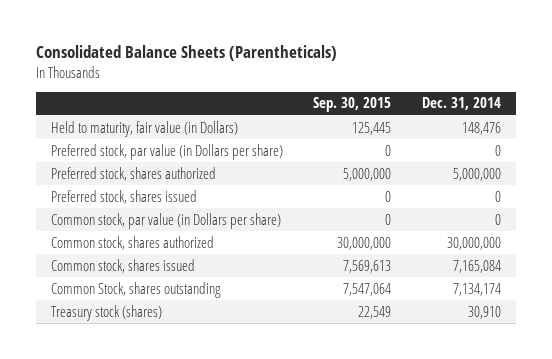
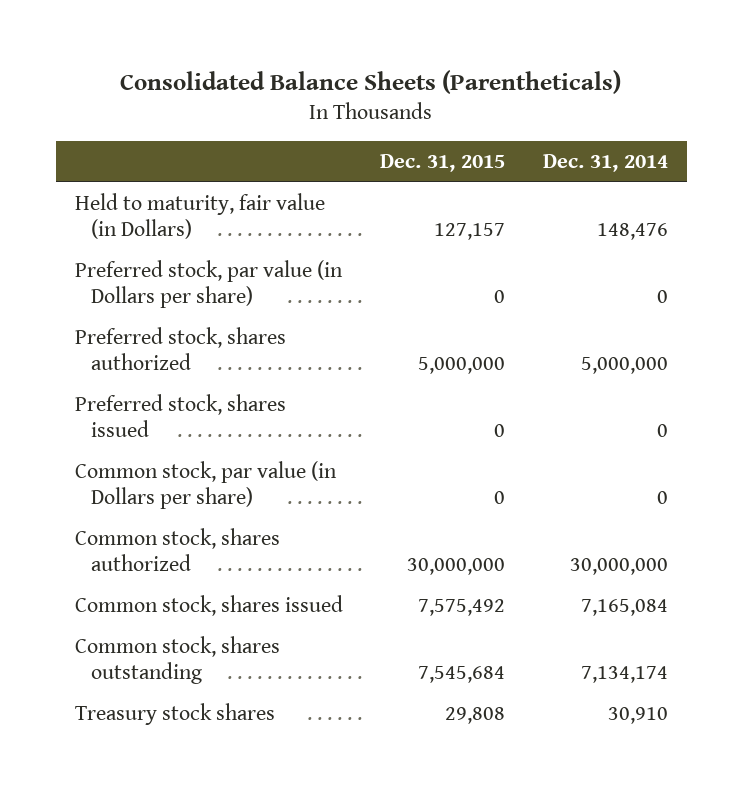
[313,97,392,113] Sep. 30, 2015 -> none
none -> [380,154,506,173] Dec. 31, 2015
[51,281,222,298] Common Stock, shares outstanding -> [74,636,280,685] Common stock, shares outstanding
[51,304,163,321] Treasury stock (shares) -> [74,703,275,726] Treasury stock shares

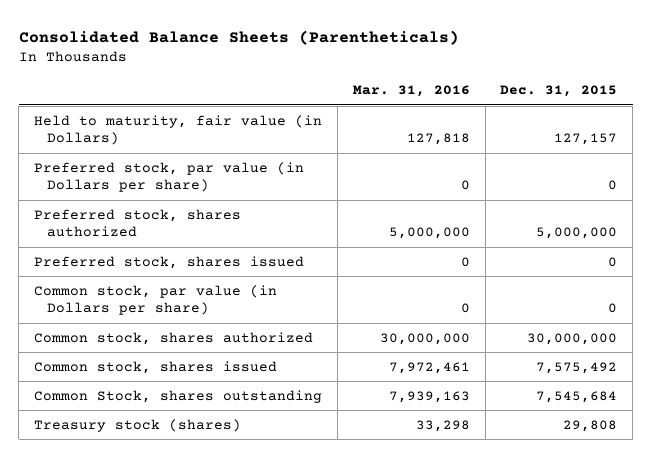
[543,154,669,173] Dec. 31, 2014 -> none
none -> [352,85,470,98] Mar. 31, 2016
[74,636,280,685] Common stock, shares outstanding -> [34,389,323,403] Common Stock, shares outstanding
[74,703,275,726] Treasury stock shares -> [34,418,242,432] Treasury stock (shares)

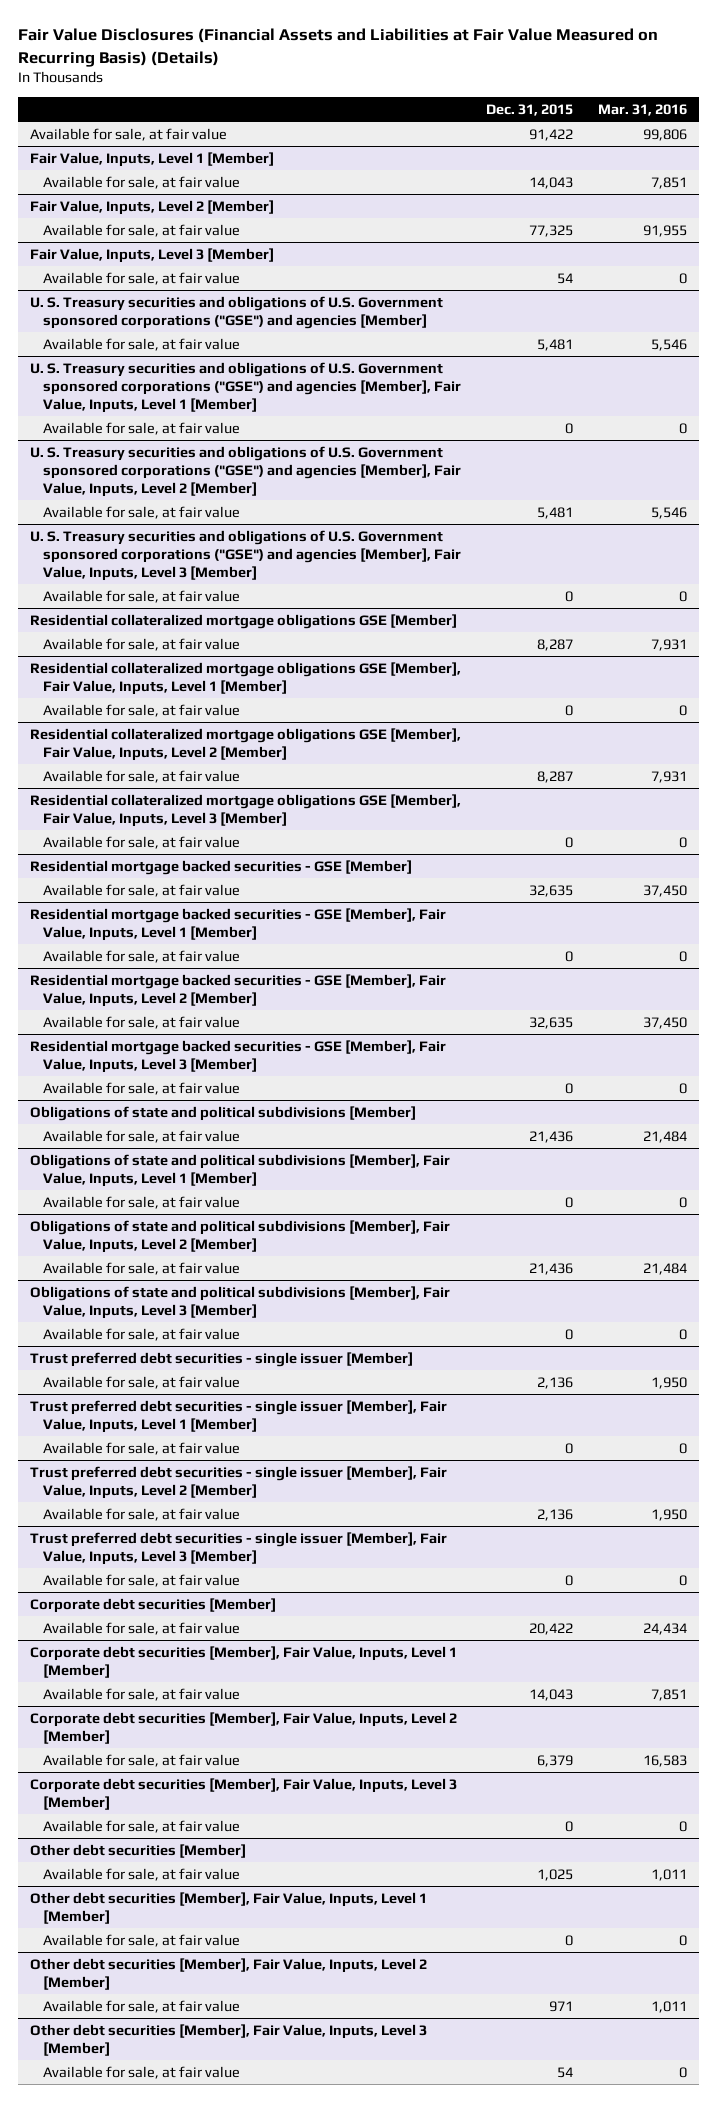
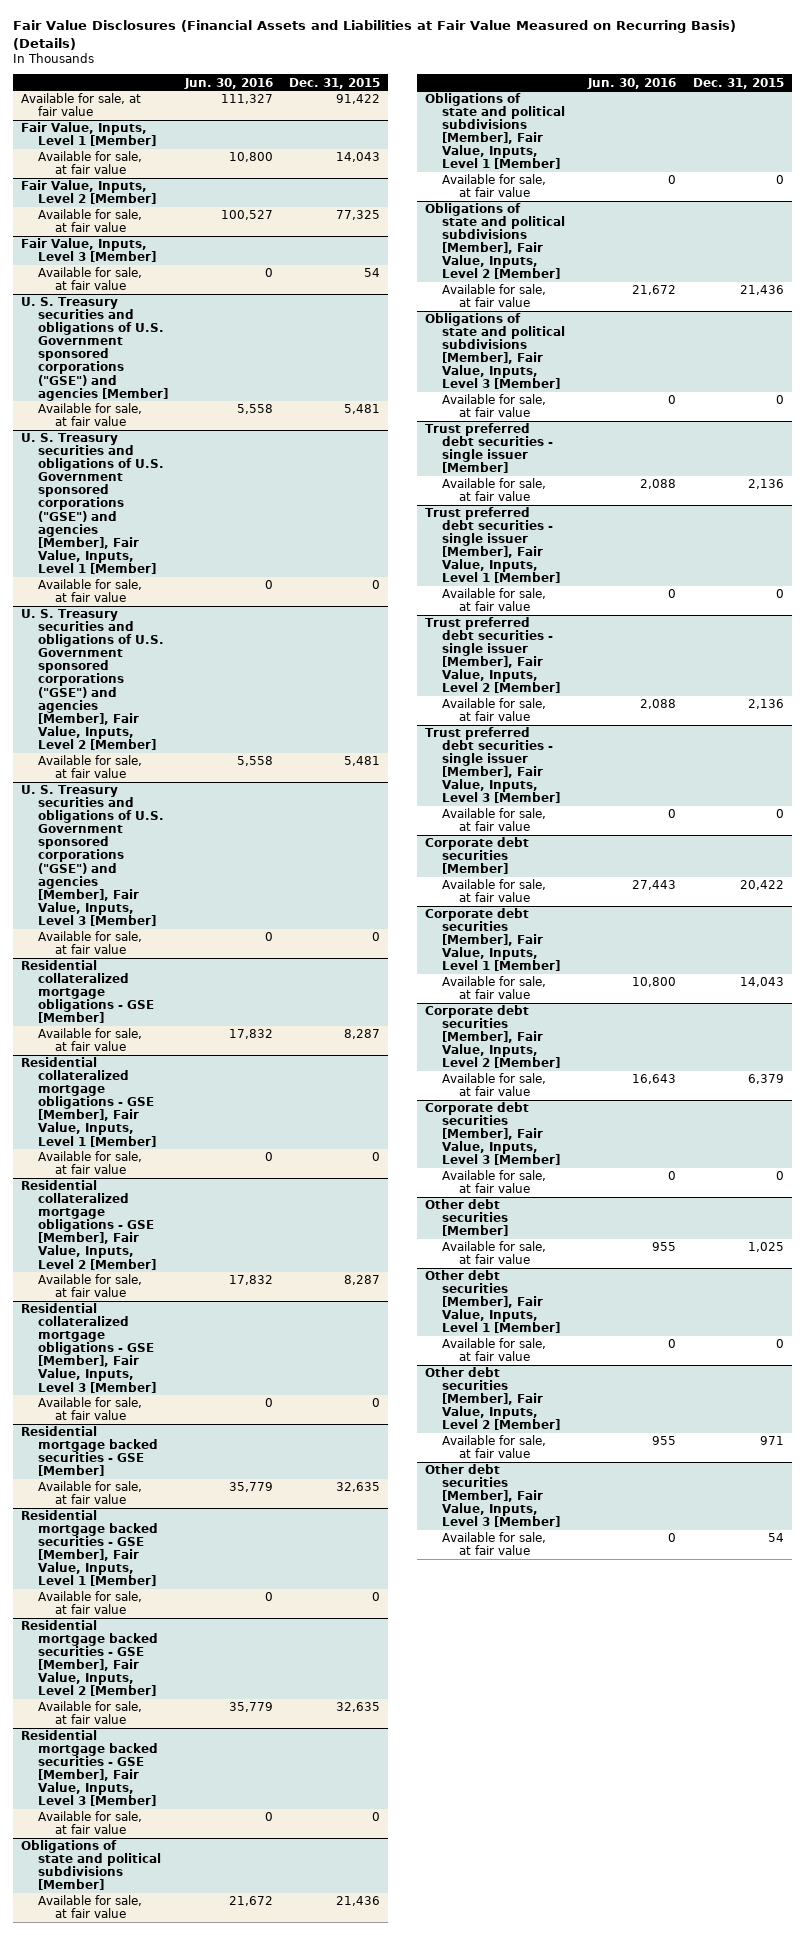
[598,103,688,116] Mar. 31, 2016 -> none
none -> [183,77,273,89] Jun. 30, 2016
[30,613,458,629] Residential collateralized mortgage obligations GSE [Member] -> [20,960,155,1024] Residential collateralized mortgage obligations - GSE [Member]
[30,661,462,695] Residential collateralized mortgage obligations GSE [Member], Fair Value, Inputs, Level 1 [Member] -> [20,1057,157,1147] Residential collateralized mortgage obligations - GSE [Member], Fair Value, Inputs, Level 1 [Member]
[30,727,462,761] Residential collateralized mortgage obligations GSE [Member], Fair Value, Inputs, Level 2 [Member] -> [20,1180,157,1270] Residential collateralized mortgage obligations - GSE [Member], Fair Value, Inputs, Level 2 [Member]
[30,793,462,827] Residential collateralized mortgage obligations GSE [Member], Fair Value, Inputs, Level 3 [Member] -> [20,1303,157,1393] Residential collateralized mortgage obligations - GSE [Member], Fair Value, Inputs, Level 3 [Member]

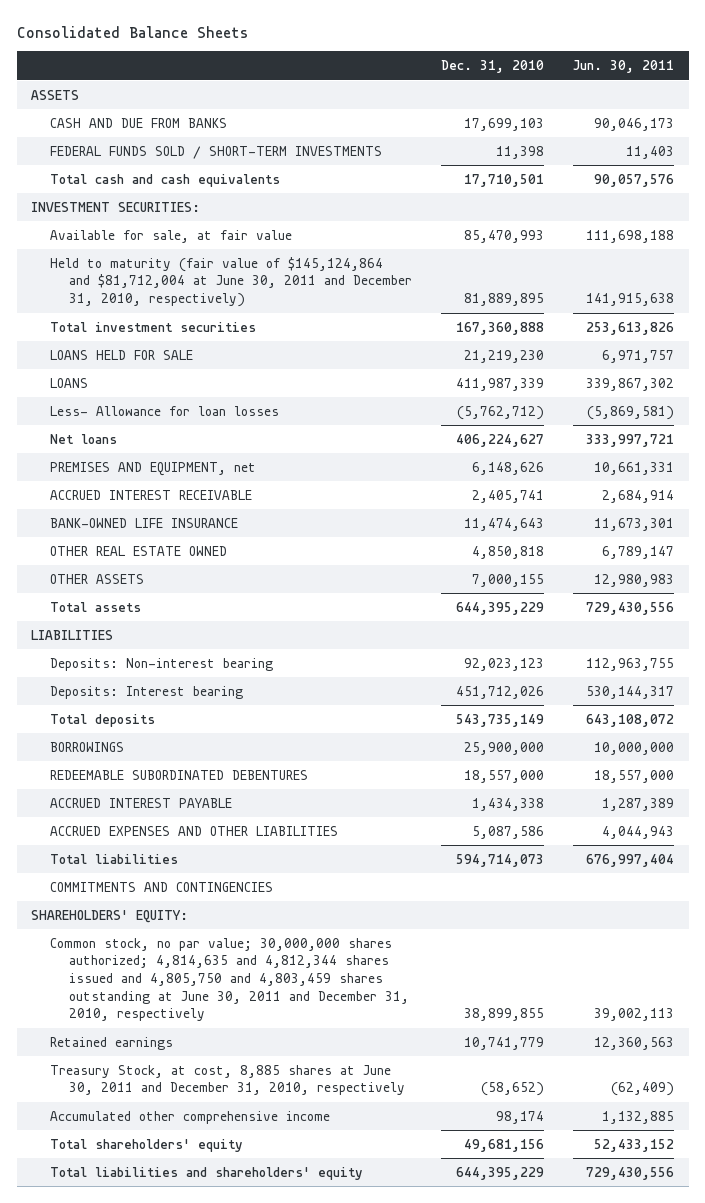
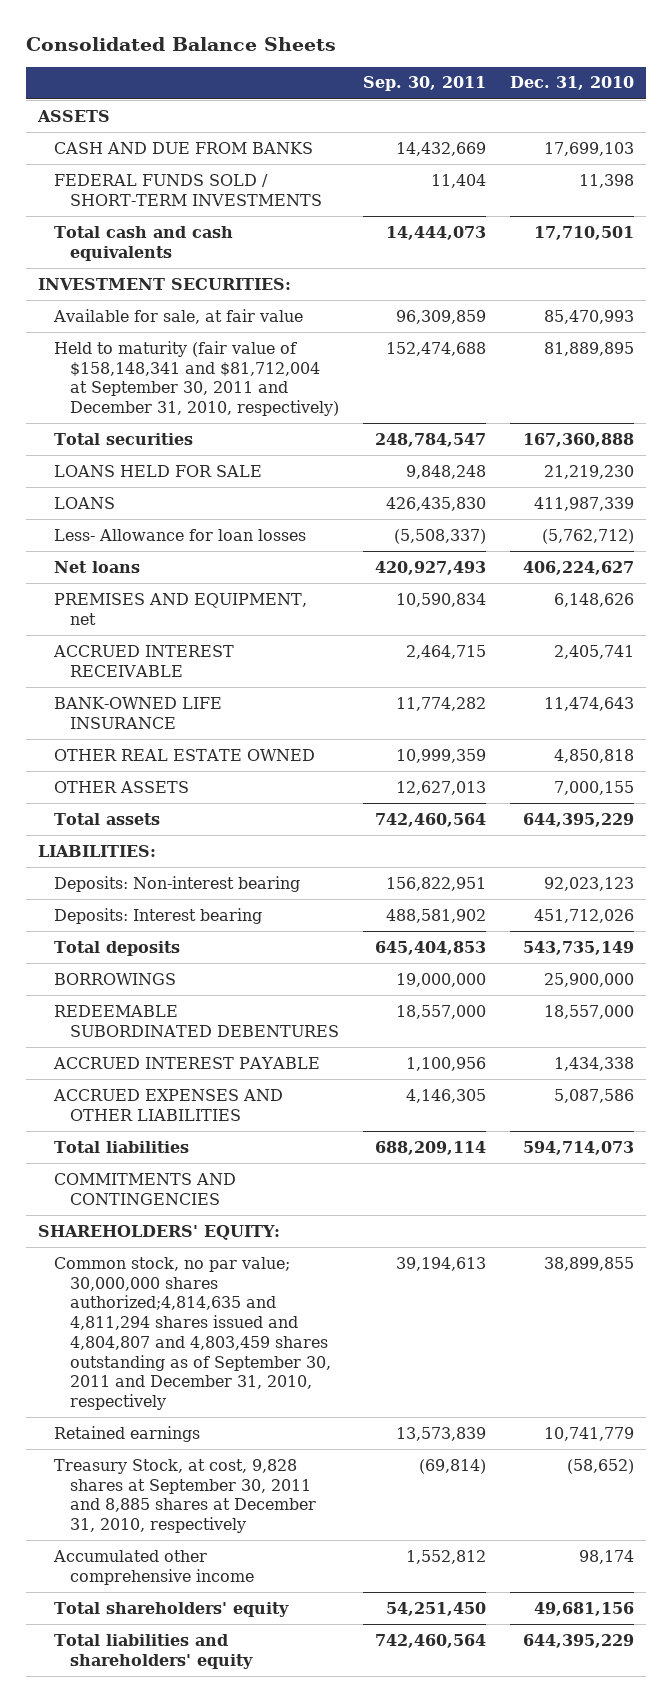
[573,60,675,74] Jun. 30, 2011 -> none
none -> [362,76,486,92] Sep. 30, 2011
[49,256,412,308] Held to maturity (fair value of $145,124,864 and $81,712,004 at June 30, 2011 and December 31, 2010, respectively) -> [53,340,339,417] Held to maturity (fair value of $158,148,341 and $81,712,004 at September 30, 2011 and December 31, 2010, respectively)
[49,321,256,332] Total investment securities -> [53,432,193,445] Total securities
[31,629,114,640] LIABILITIES -> [38,844,157,857] LIABILITIES:
[49,937,409,1022] Common stock, no par value; 30,000,000 shares authorized; 4,814,635 and 4,812,344 shares issued and 4,805,750 and 4,803,459 shares outstanding at June 30, 2011 and December 31, 2010, respectively -> [53,1256,331,1411] Common stock, no par value; 30,000,000 shares authorized;4,814,635 and 4,811,294 shares issued and 4,804,807 and 4,803,459 shares outstanding as of September 30, 2011 and December 31, 2010, respectively
[49,1064,405,1096] Treasury Stock, at cost, 8,885 shares at June 30, 2011 and December 31, 2010, respectively -> [53,1458,316,1534] Treasury Stock, at cost, 9,828 shares at September 30, 2011 and 8,885 shares at December 31, 2010, respectively

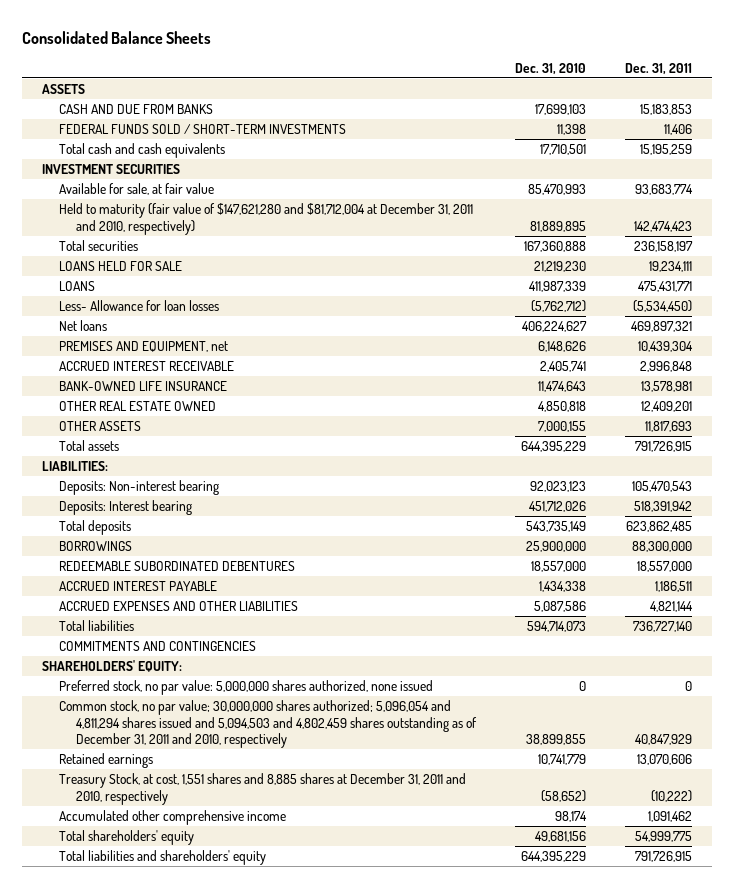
[362,76,486,92] Sep. 30, 2011 -> none
none -> [625,62,693,75] Dec. 31, 2011
[38,277,292,290] INVESTMENT SECURITIES: -> [41,164,180,175] INVESTMENT SECURITIES
[53,340,339,417] Held to maturity (fair value of $158,148,341 and $81,712,004 at September 30, 2011 and December 31, 2010, respectively) -> [59,203,474,235] Held to maturity (fair value of $147,621,280 and $81,712,004 at December 31, 2011 and 2010, respectively)
none -> [59,680,434,696] Preferred stock, no par value: 5,000,000 shares authorized, none issued
[53,1256,331,1411] Common stock, no par value; 30,000,000 shares authorized;4,814,635 and 4,811,294 shares issued and 4,804,807 and 4,803,459 shares outstanding as of September 30, 2011 and December 31, 2010, respectively -> [59,700,478,748] Common stock, no par value; 30,000,000 shares authorized; 5,096,054 and 4,811,294 shares issued and 5,094,503 and 4,802,459 shares outstanding as of December 31, 2011 and 2010, respectively
[53,1458,316,1534] Treasury Stock, at cost, 9,828 shares at September 30, 2011 and 8,885 shares at December 31, 2010, respectively -> [59,773,467,805] Treasury Stock, at cost, 1,551 shares and 8,885 shares at December 31, 2011 and 2010, respectively

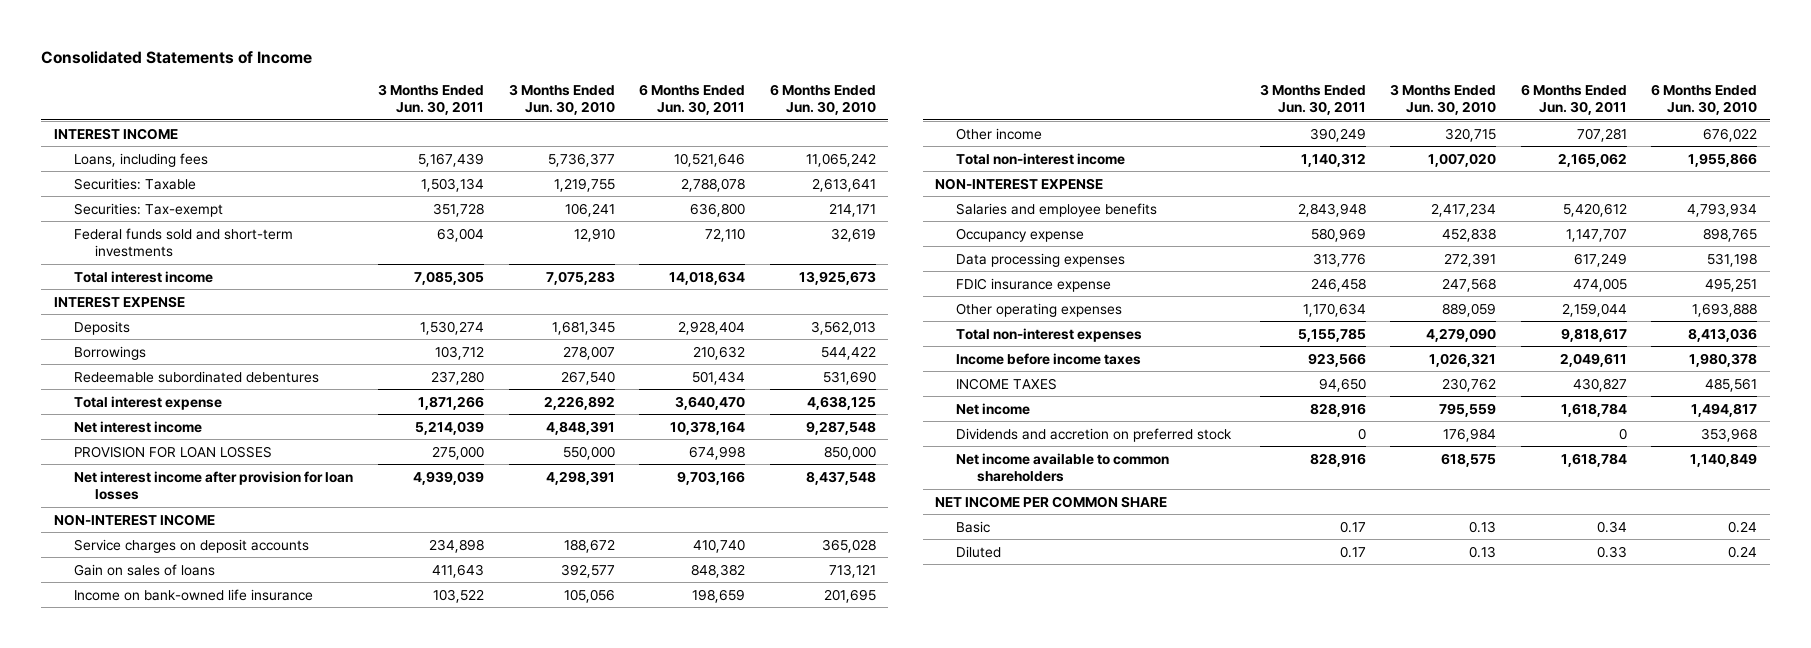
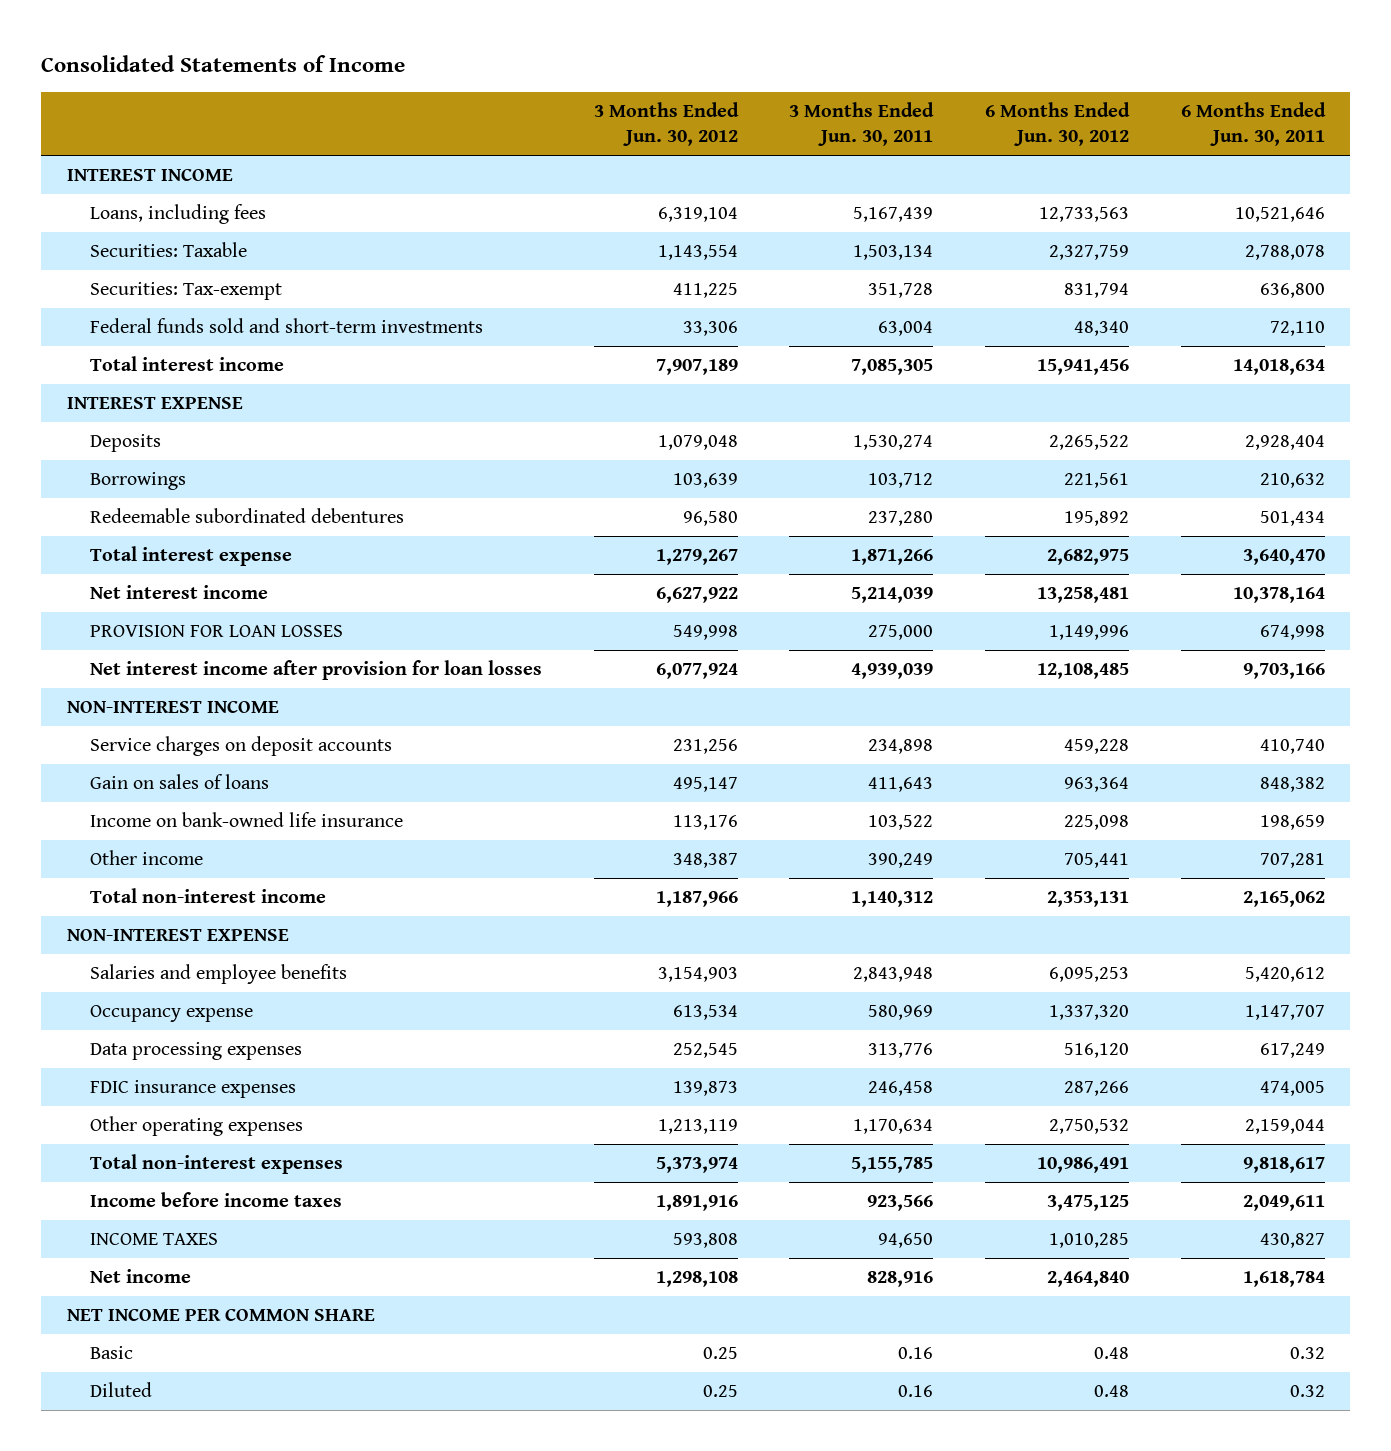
[508,83,615,115] 3 Months Ended Jun. 30, 2010 -> none
[769,83,876,115] 6 Months Ended Jun. 30, 2010 -> none
none -> [593,101,739,147] 3 Months Ended Jun. 30, 2012
none -> [984,101,1130,147] 6 Months Ended Jun. 30, 2012
[955,277,1111,292] FDIC insurance expense -> [90,1080,297,1099] FDIC insurance expenses
[955,427,1232,442] Dividends and accretion on preferred stock -> none
[955,452,1169,482] Net income available to common shareholders -> none
[1339,520,1366,533] 0.17 -> [898,1347,934,1360] 0.16
[1596,520,1627,533] 0.34 -> [1289,1347,1325,1360] 0.32
[1339,545,1366,558] 0.17 -> [898,1385,934,1398] 0.16
[1596,545,1627,558] 0.33 -> [1289,1385,1325,1398] 0.32

